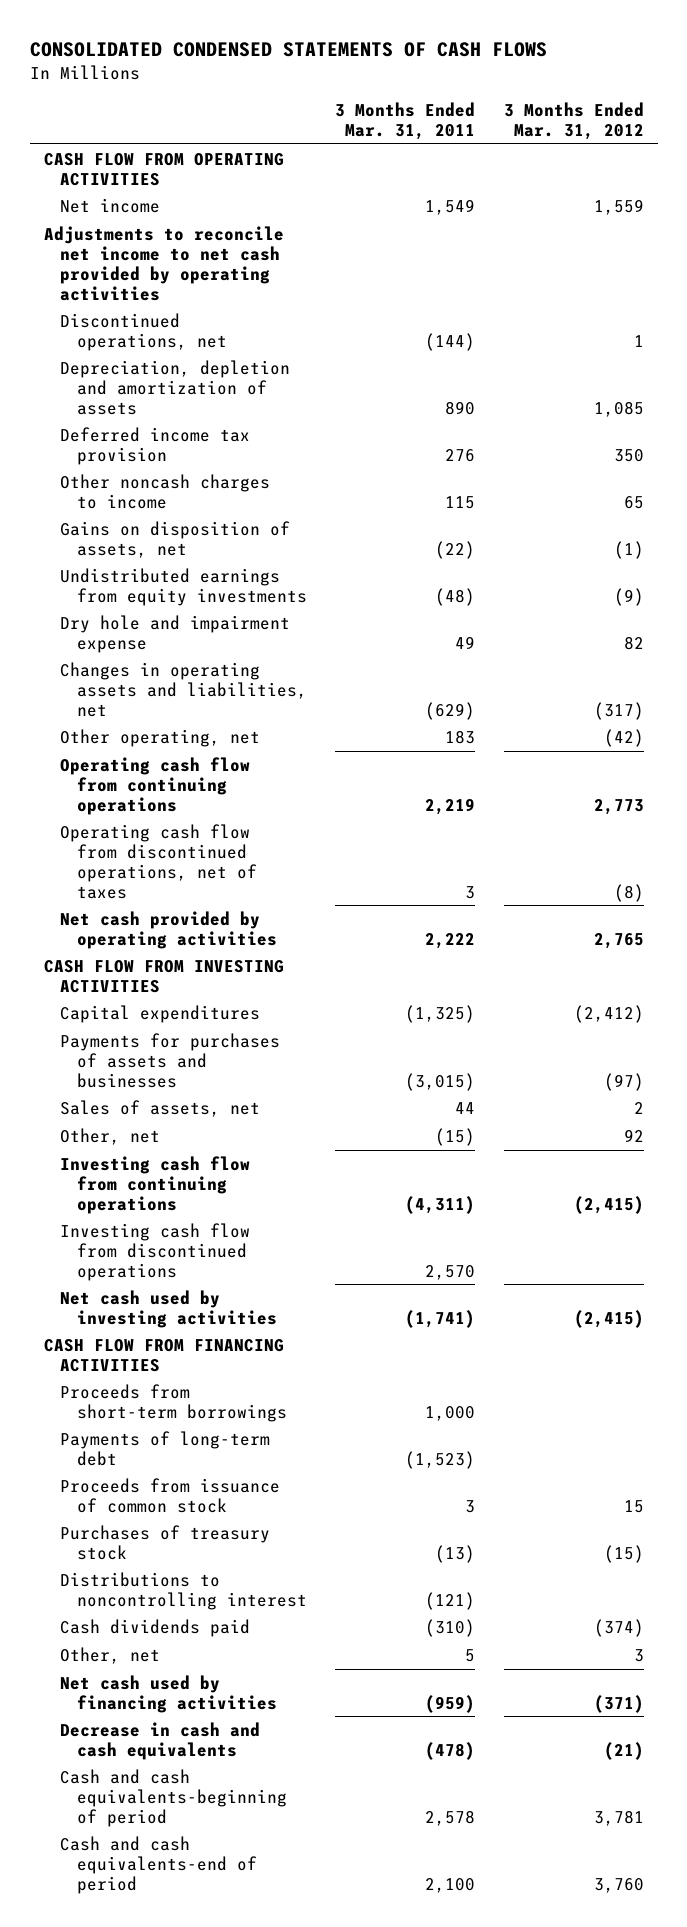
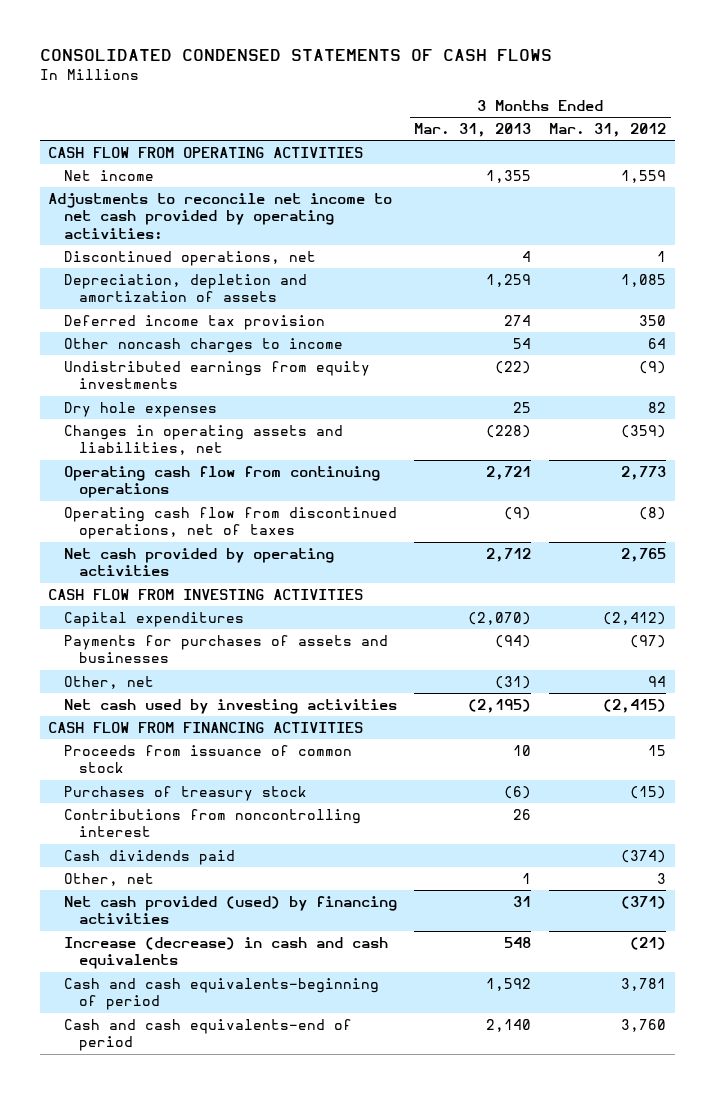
[335,101,476,140] 3 Months Ended Mar. 31, 2011 -> none
none -> [414,123,532,138] Mar. 31, 2013
[43,225,284,301] Adjustments to reconcile net income to net cash provided by operating activities -> [48,192,393,240] Adjustments to reconcile net income to net cash provided by operating activities:
[60,520,291,558] Gains on disposition of assets, net -> none
[623,495,644,509] 65 -> [648,337,667,349] 64
[60,728,261,747] Other operating, net -> none
[60,614,291,653] Dry hole and impairment expense -> [63,401,217,417] Dry hole expenses
[593,701,644,720] (317) -> [621,424,667,438] (359)
[60,1099,261,1117] Sales of assets, net -> none
[60,1155,251,1214] Investing cash flow from continuing operations -> none
[60,1222,251,1281] Investing cash flow from discontinued operations -> none
[623,1128,644,1142] 92 -> [648,675,667,687] 94
[60,1383,288,1422] Proceeds from short-term borrowings -> none
[60,1430,271,1466] Payments of long-term debt -> none
[60,1571,308,1610] Distributions to noncontrolling interest -> none
none -> [63,808,361,838] Contributions from noncontrolling interest
[60,1674,278,1713] Net cash used by financing activities -> [63,895,397,925] Net cash provided (used) by financing activities
[60,1721,261,1760] Decrease in cash and cash equivalents -> [63,936,388,970] Increase (decrease) in cash and cash equivalents

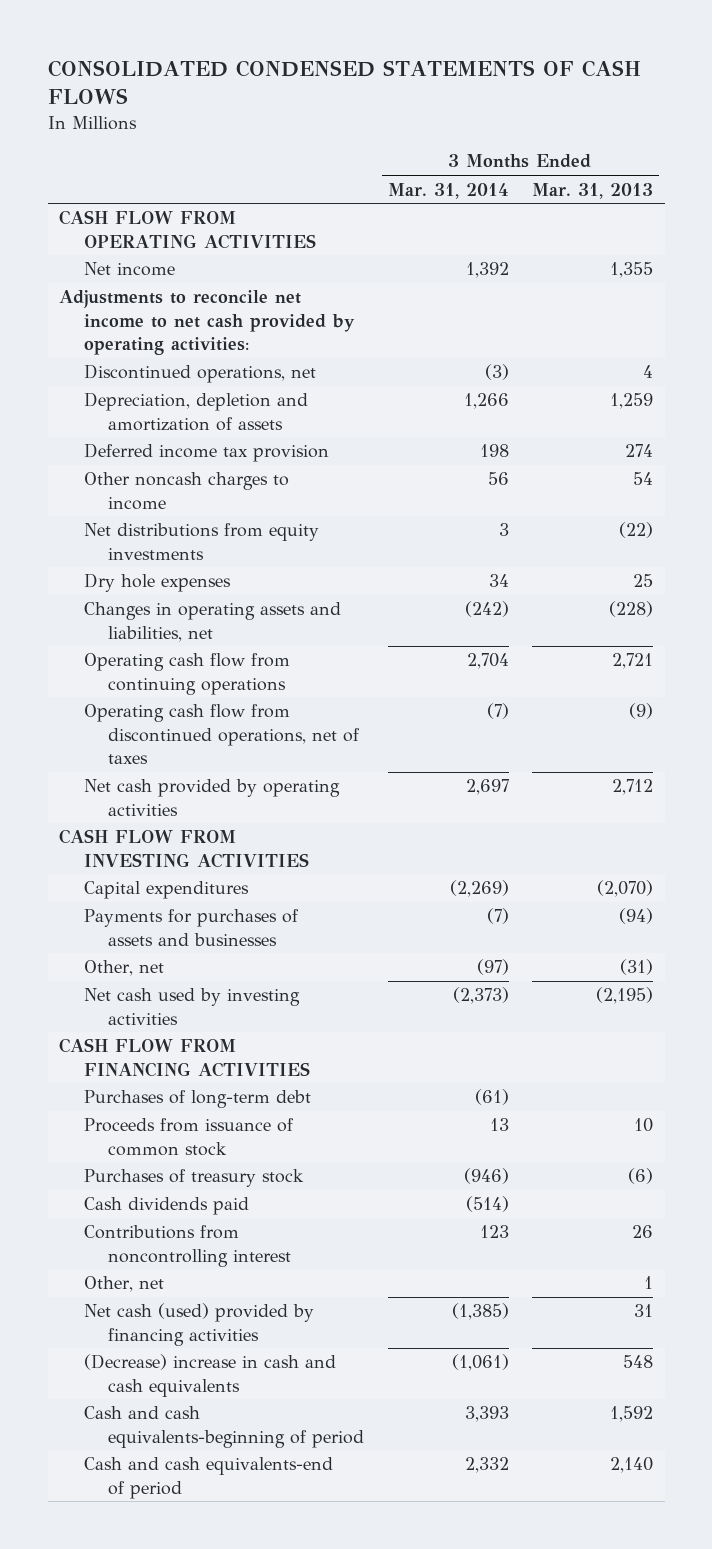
[549,123,667,138] Mar. 31, 2012 -> none
none -> [387,182,509,199] Mar. 31, 2014
[63,360,370,390] Undistributed earnings from equity investments -> [83,523,319,560] Net distributions from equity investments
none -> [83,1090,311,1109] Purchases of long-term debt
[63,808,361,838] Contributions from noncontrolling interest -> [83,1225,292,1267] Contributions from noncontrolling interest
[63,895,397,925] Net cash provided (used) by financing activities -> [83,1303,314,1346] Net cash (used) provided by financing activities
[63,936,388,970] Increase (decrease) in cash and cash equivalents -> [83,1354,336,1397] (Decrease) increase in cash and cash equivalents

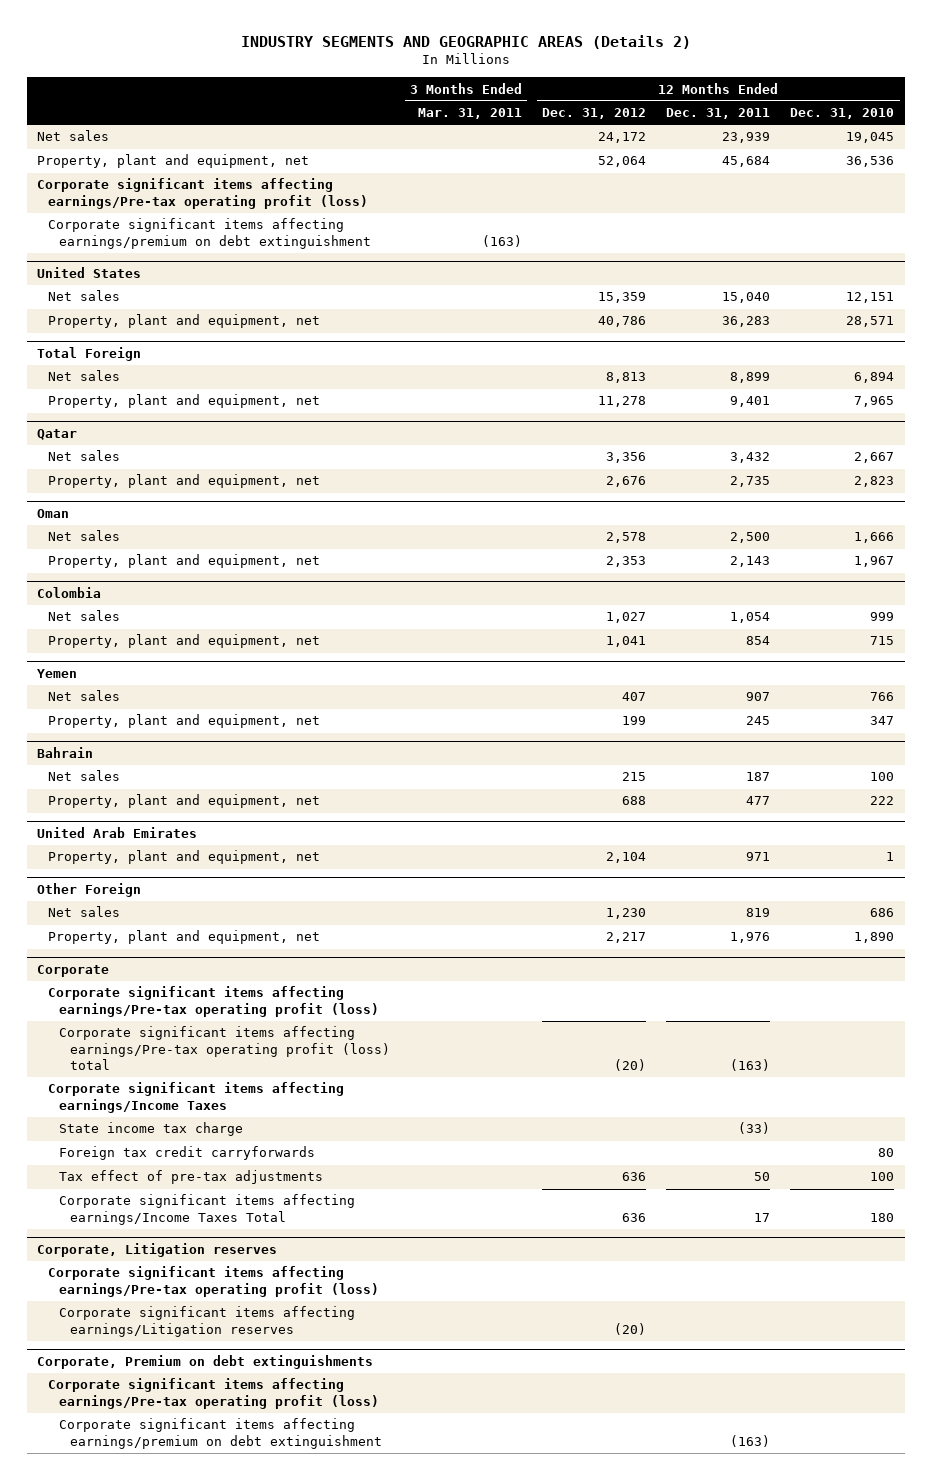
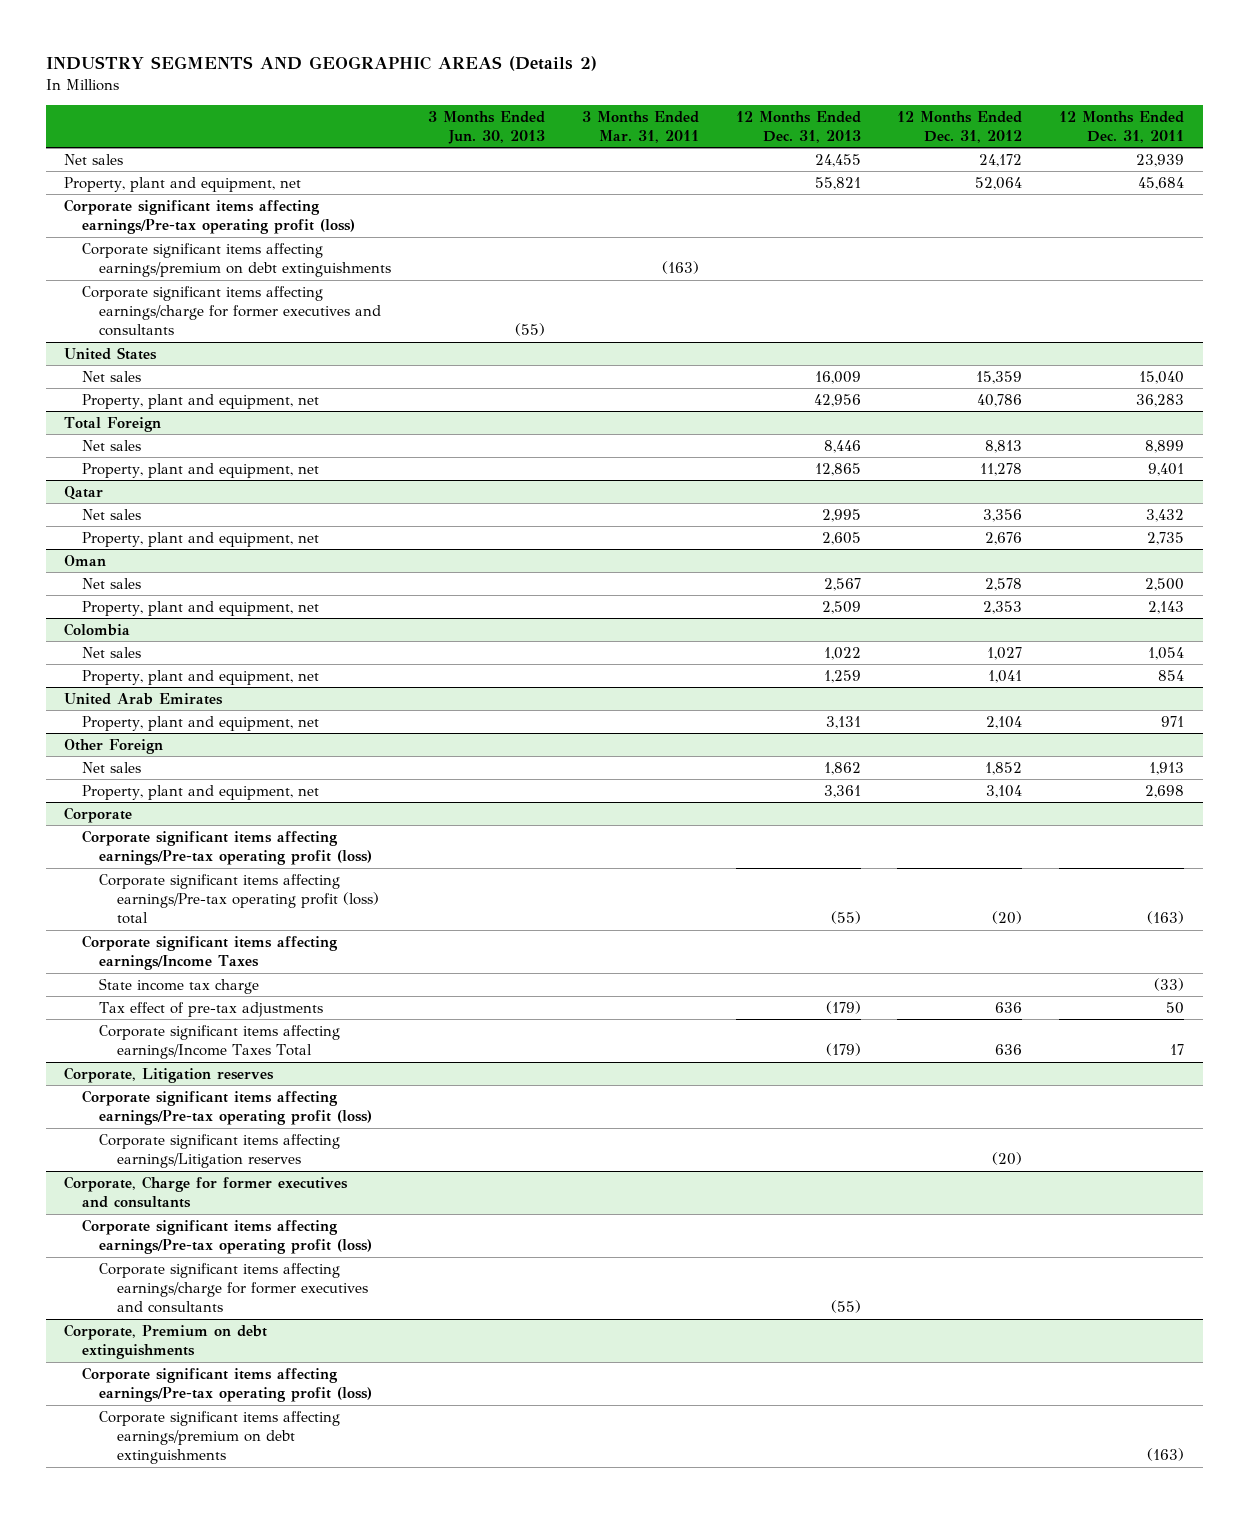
[790,108,895,120] Dec. 31, 2010 -> none
none -> [427,110,545,144] 3 Months Ended Jun. 30, 2013
none -> [735,110,861,143] 12 Months Ended Dec. 31, 2013
[48,218,371,249] Corporate significant items affecting earnings/premium on debt extinguishment -> [81,242,392,278] Corporate significant items affecting earnings/premium on debt extinguishments
none -> [81,285,382,337] Corporate significant items affecting earnings/charge for former executives and consultants
[37,668,78,678] Yemen -> none
[48,690,121,702] Net sales -> none
[48,714,321,729] Property, plant and equipment, net -> none
[37,746,94,758] Bahrain -> none
[48,770,121,782] Net sales -> none
[48,794,321,809] Property, plant and equipment, net -> none
[606,908,647,920] 1,230 -> [985,761,1023,775] 1,852
[746,908,771,918] 819 -> [1149,761,1185,775] 1,913
[606,932,647,944] 2,217 -> [986,784,1023,798] 3,104
[730,932,771,944] 1,976 -> [1145,784,1185,798] 2,698
[58,1146,315,1161] Foreign tax credit carryforwards -> none
none -> [64,1175,349,1209] Corporate, Charge for former executives and consultants
none -> [81,1218,373,1255] Corporate significant items affecting earnings/Pre-tax operating profit (loss)
none -> [99,1262,368,1314] Corporate significant items affecting earnings/charge for former executives and consultants
[58,1418,382,1449] Corporate significant items affecting earnings/premium on debt extinguishment -> [99,1410,341,1465] Corporate significant items affecting earnings/premium on debt extinguishments

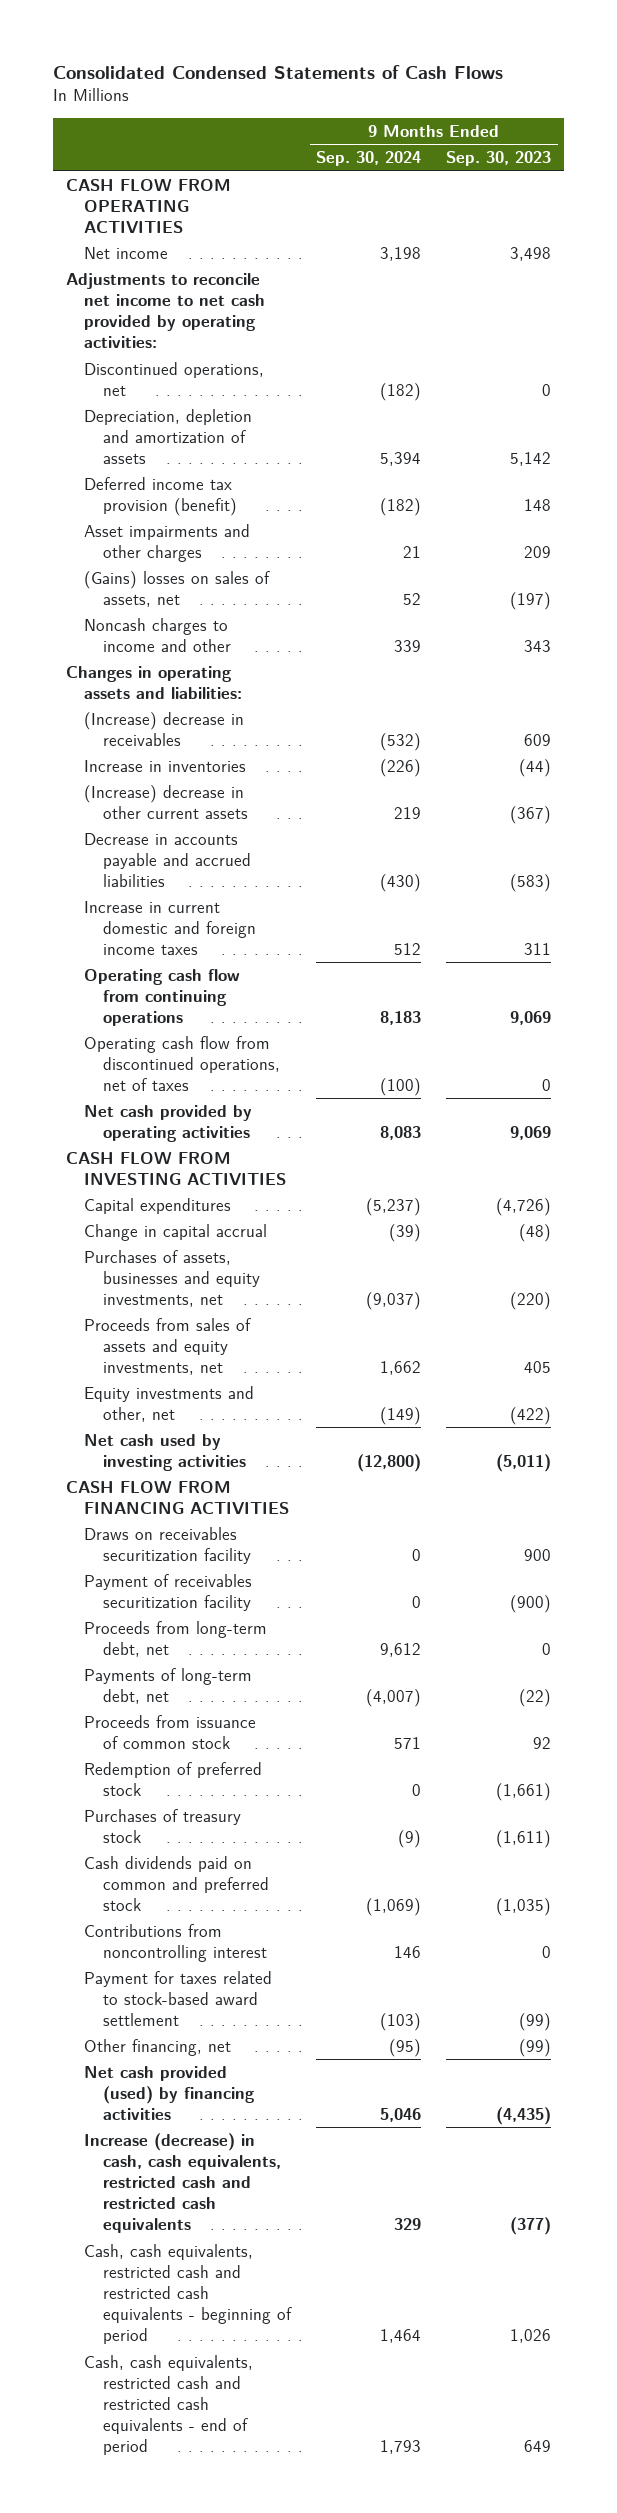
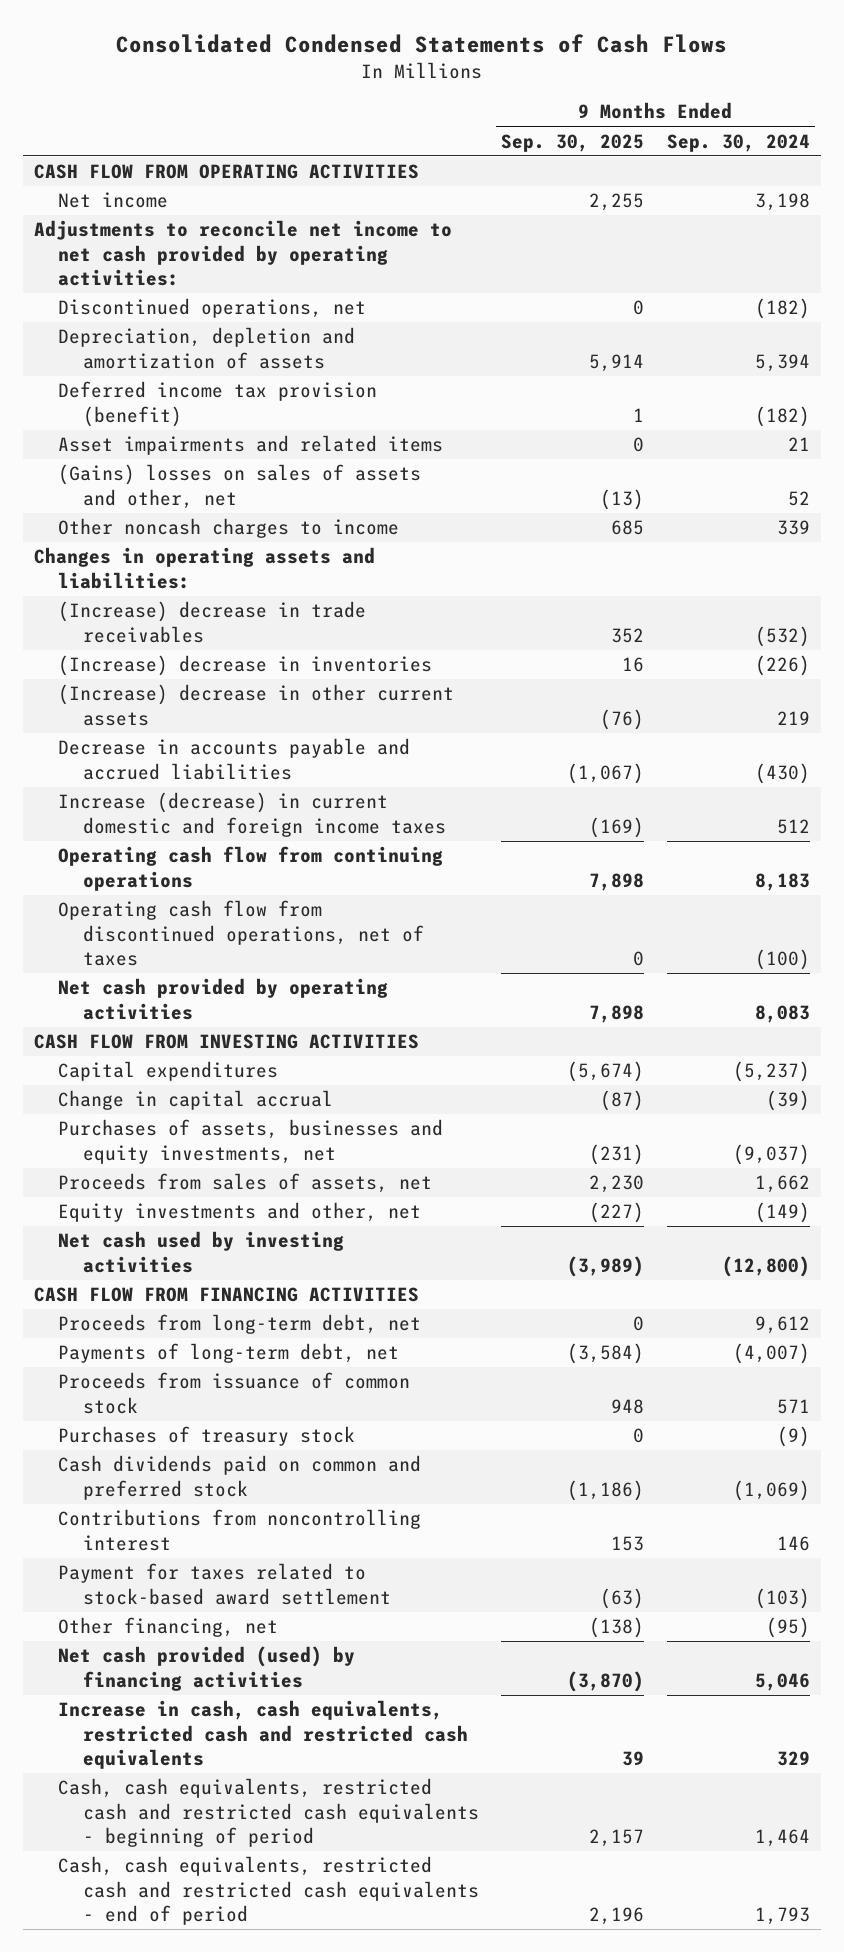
[446,151,552,167] Sep. 30, 2023 -> none
none -> [501,133,645,152] Sep. 30, 2025
[84,523,251,563] Asset impairments and other charges -> [58,435,444,456] Asset impairments and related items
[84,570,271,608] (Gains) losses on sales of assets, net -> [58,464,422,509] (Gains) losses on sales of assets and other, net
[84,617,231,653] Noncash charges to income and other -> [58,518,400,539] Other noncash charges to income
[84,711,245,747] (Increase) decrease in receivables -> [58,601,367,643] (Increase) decrease in trade receivables
[84,759,247,772] Increase in inventories -> [58,655,433,677] (Increase) decrease in inventories
[84,900,256,956] Increase in current domestic and foreign income taxes -> [58,792,446,837] Increase (decrease) in current domestic and foreign income taxes
[84,1317,252,1376] Proceeds from sales of assets and equity investments, net -> [58,1173,433,1194] Proceeds from sales of assets, net
[84,1526,251,1565] Draws on receivables securitization facility -> none
[84,1573,253,1612] Payment of receivables securitization facility -> none
[84,1761,263,1797] Redemption of preferred stock -> none
[84,2132,281,2234] Increase (decrease) in cash, cash equivalents, restricted cash and restricted cash equivalents -> [58,1700,468,1770] Increase in cash, cash equivalents, restricted cash and restricted cash equivalents

